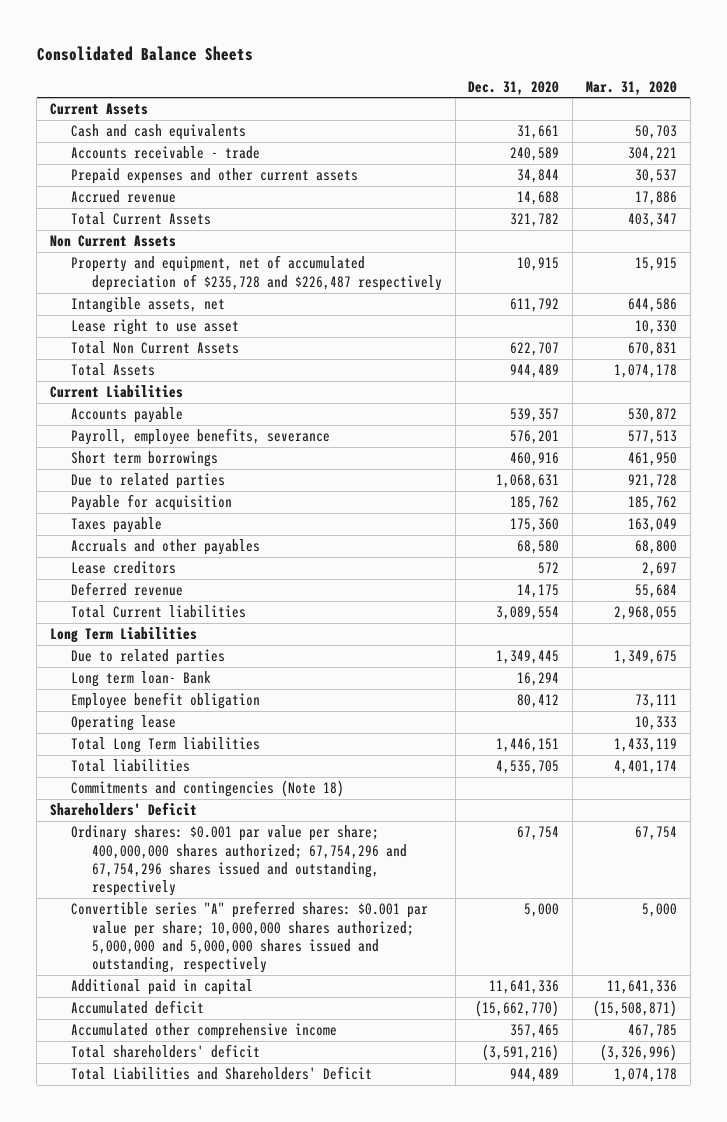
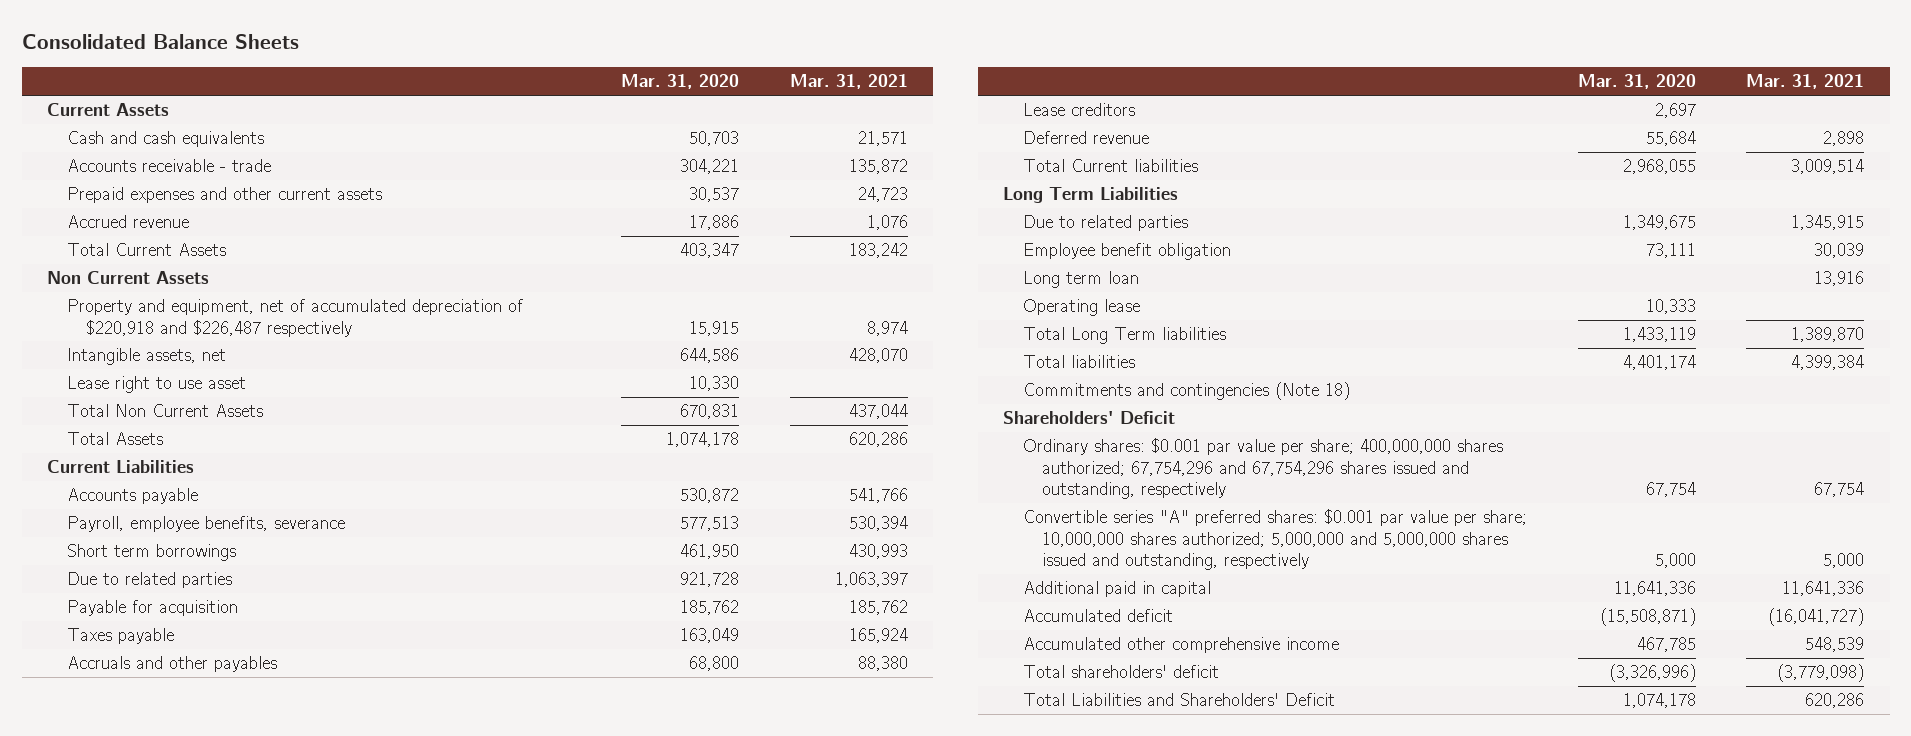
[468,80,560,95] Dec. 31, 2020 -> none
none -> [789,74,908,90] Mar. 31, 2021
[71,255,443,291] Property and equipment, net of accumulated depreciation of $235,728 and $226,487 respectively -> [66,299,523,337] Property and equipment, net of accumulated depreciation of $220,918 and $226,487 respectively
[71,671,212,688] Long term loan- Bank -> none
none -> [1022,271,1139,289] Long term loan

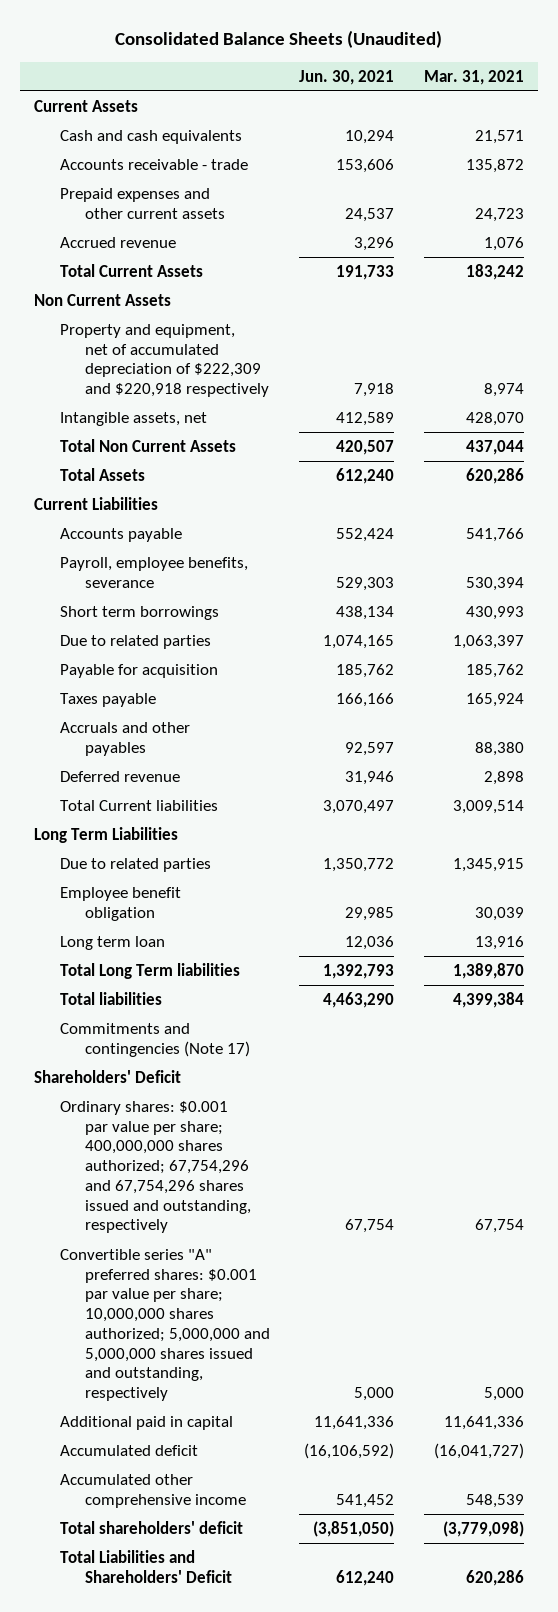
[21,34,299,50] Consolidated Balance Sheets -> [114,30,442,49] Consolidated Balance Sheets (Unaudited)
[621,74,740,90] Mar. 31, 2020 -> none
none -> [299,69,395,85] Jun. 30, 2021
[66,299,523,337] Property and equipment, net of accumulated depreciation of $220,918 and $226,487 respectively -> [59,323,270,398] Property and equipment, net of accumulated depreciation of $222,309 and $220,918 respectively
[66,376,246,394] Lease right to use asset -> none
[1022,103,1135,117] Lease creditors -> none
[1022,299,1140,317] Operating lease -> none
[1022,382,1350,401] Commitments and contingencies (Note 18) -> [59,1022,251,1057] Commitments and contingencies (Note 17)

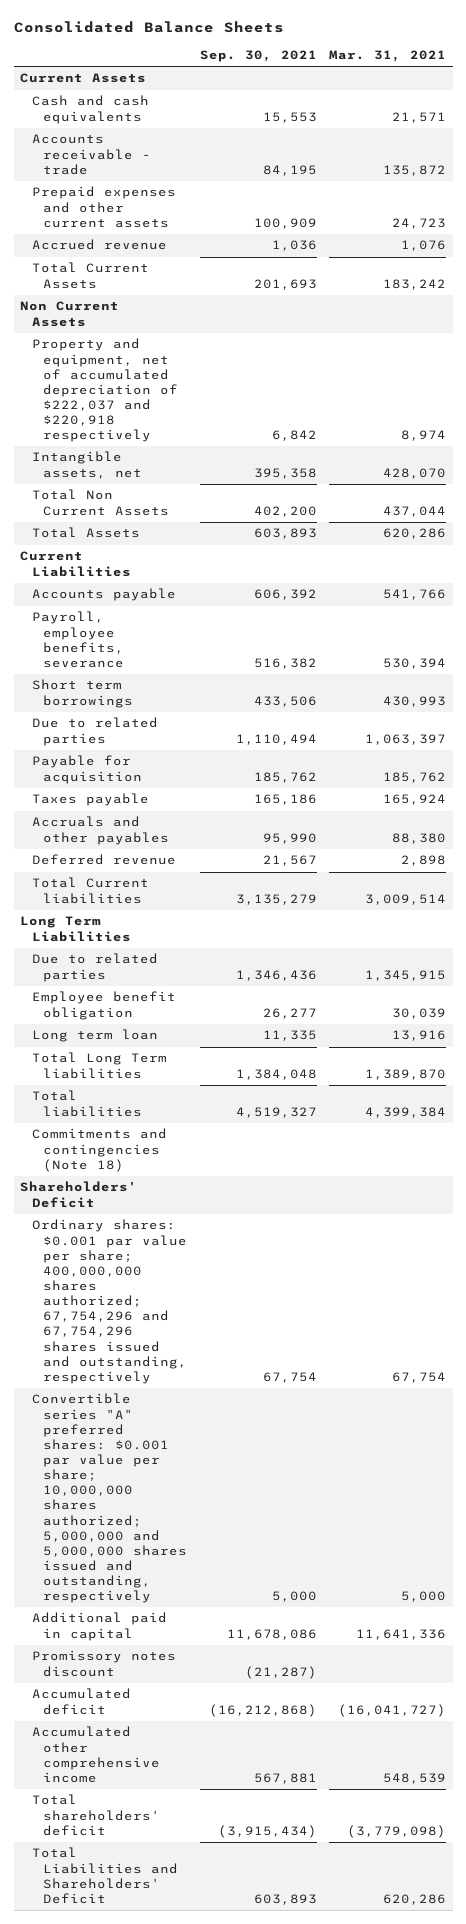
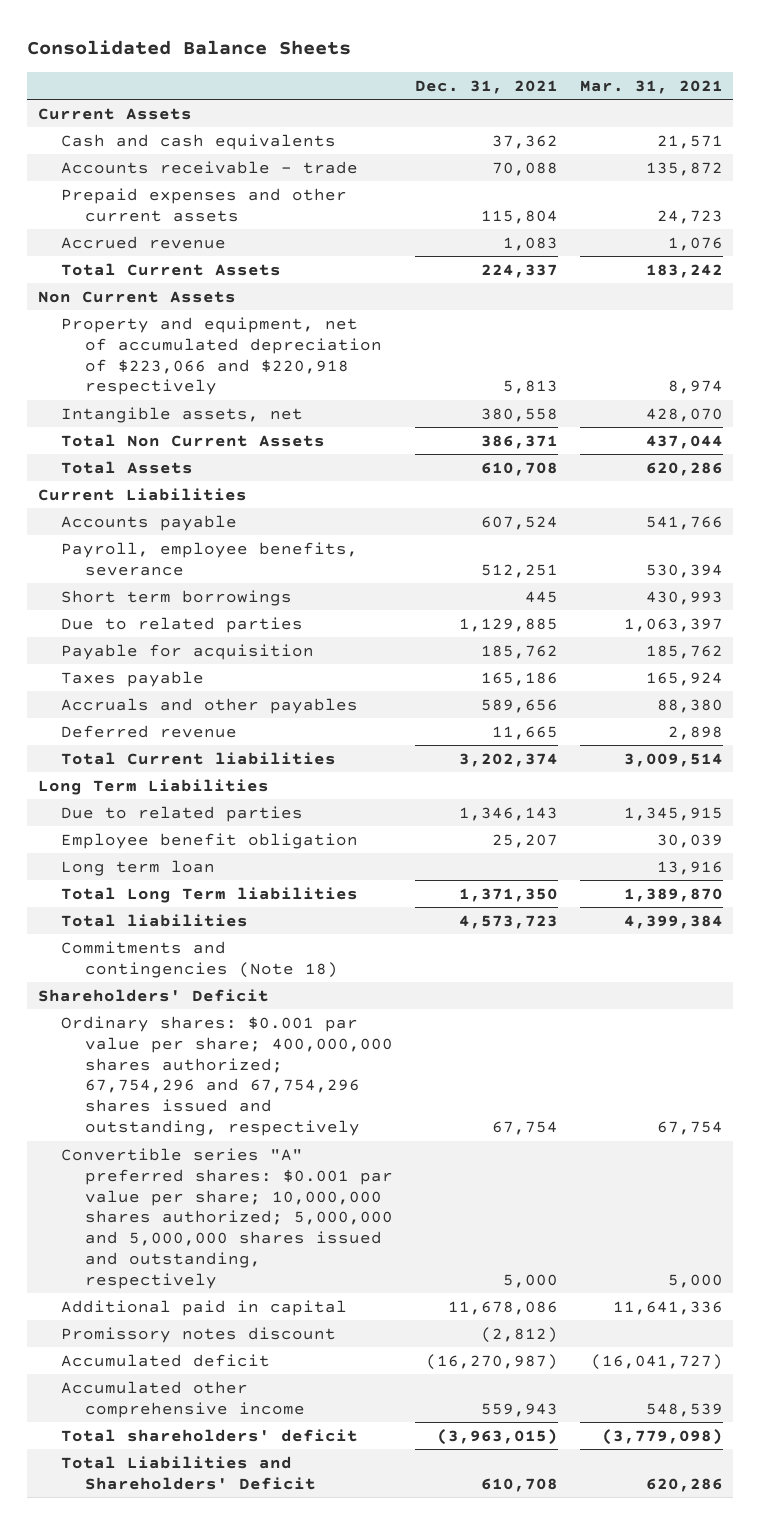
[199,50,317,63] Sep. 30, 2021 -> none
none -> [414,79,558,94] Dec. 31, 2021
[31,338,179,443] Property and equipment, net of accumulated depreciation of $222,037 and $220,918 respectively -> [61,316,383,396] Property and equipment, net of accumulated depreciation of $223,066 and $220,918 respectively

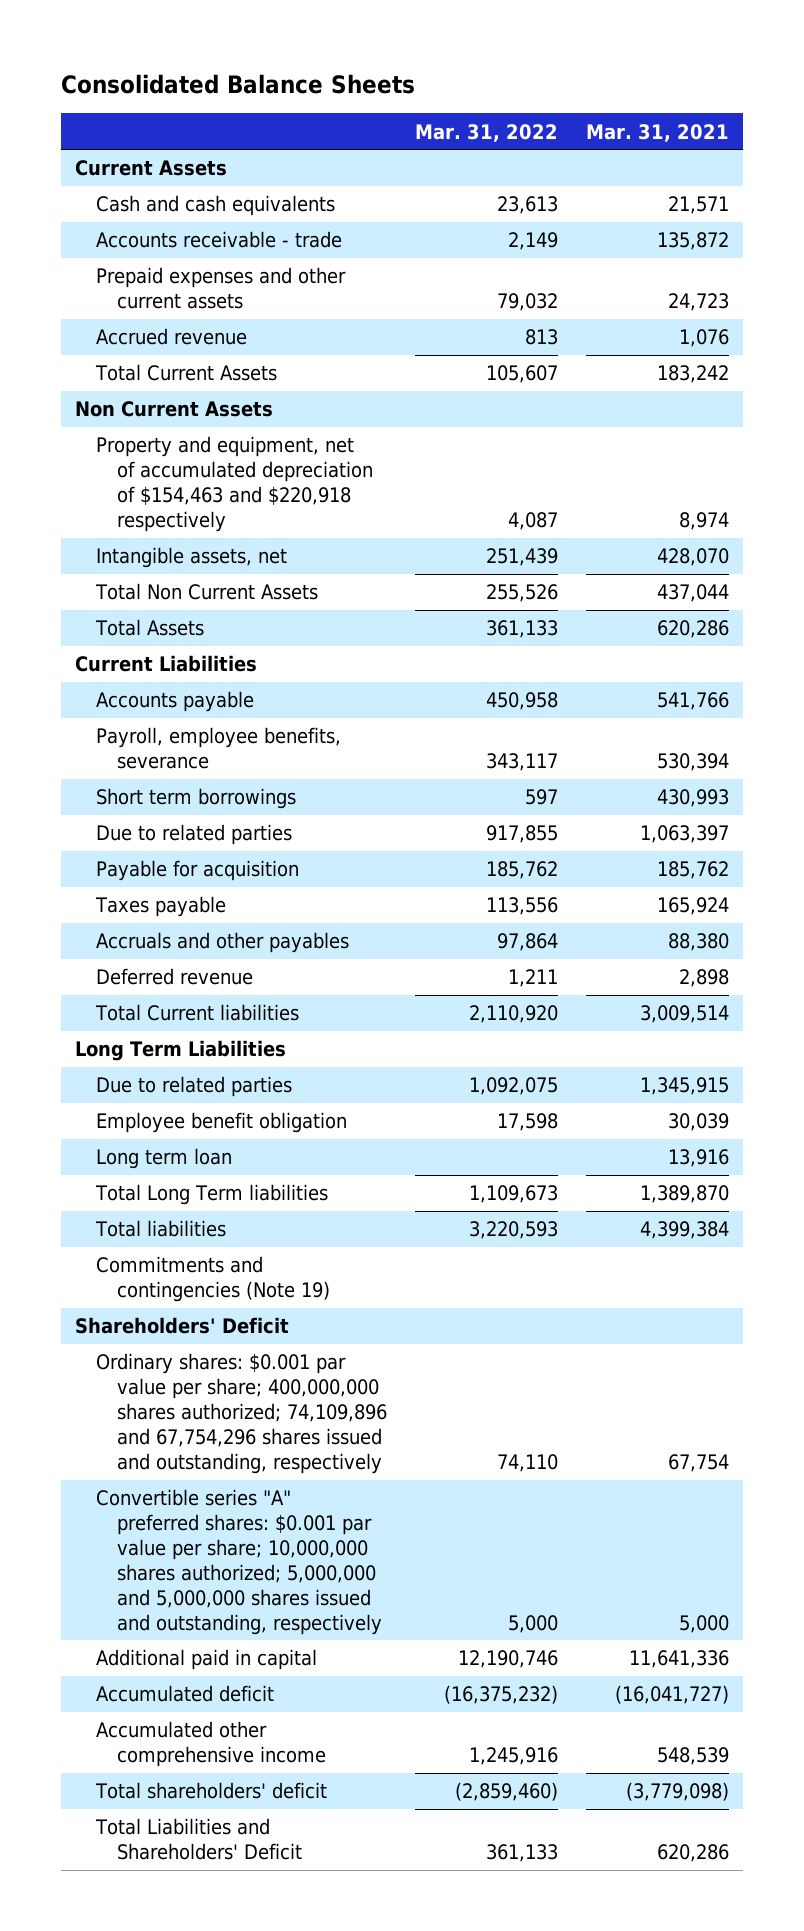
[414,79,558,94] Dec. 31, 2021 -> none
none -> [415,123,559,142] Mar. 31, 2022
[61,316,383,396] Property and equipment, net of accumulated depreciation of $223,066 and $220,918 respectively -> [96,436,374,533] Property and equipment, net of accumulated depreciation of $154,463 and $220,918 respectively
[61,940,339,978] Commitments and contingencies (Note 18) -> [96,1256,331,1303] Commitments and contingencies (Note 19)
[61,1015,394,1137] Ordinary shares: $0.001 par value per share; 400,000,000 shares authorized; 67,754,296 and 67,754,296 shares issued and outstanding, respectively -> [96,1353,388,1474] Ordinary shares: $0.001 par value per share; 400,000,000 shares authorized; 74,109,896 and 67,754,296 shares issued and outstanding, respectively
[61,1326,337,1343] Promissory notes discount -> none

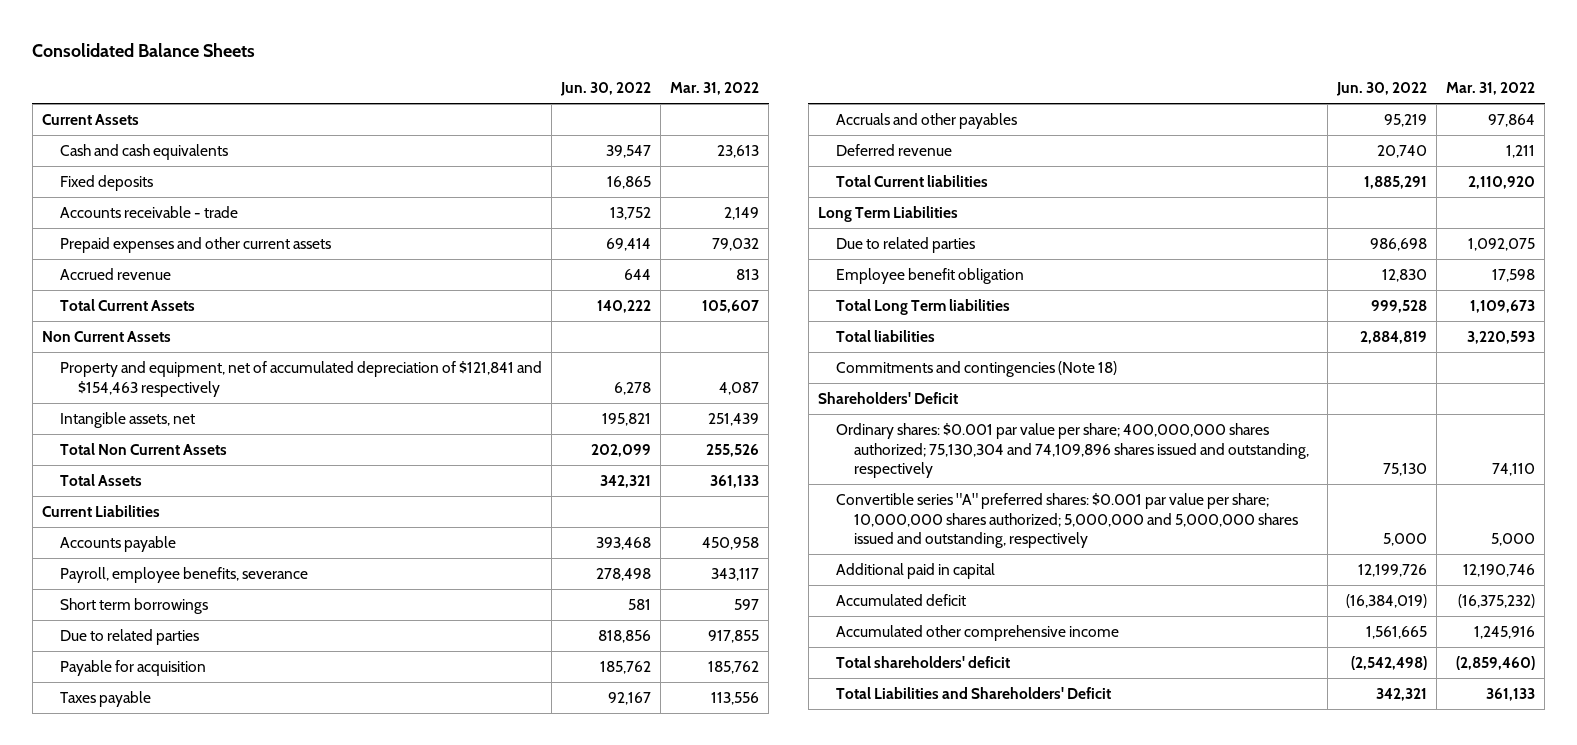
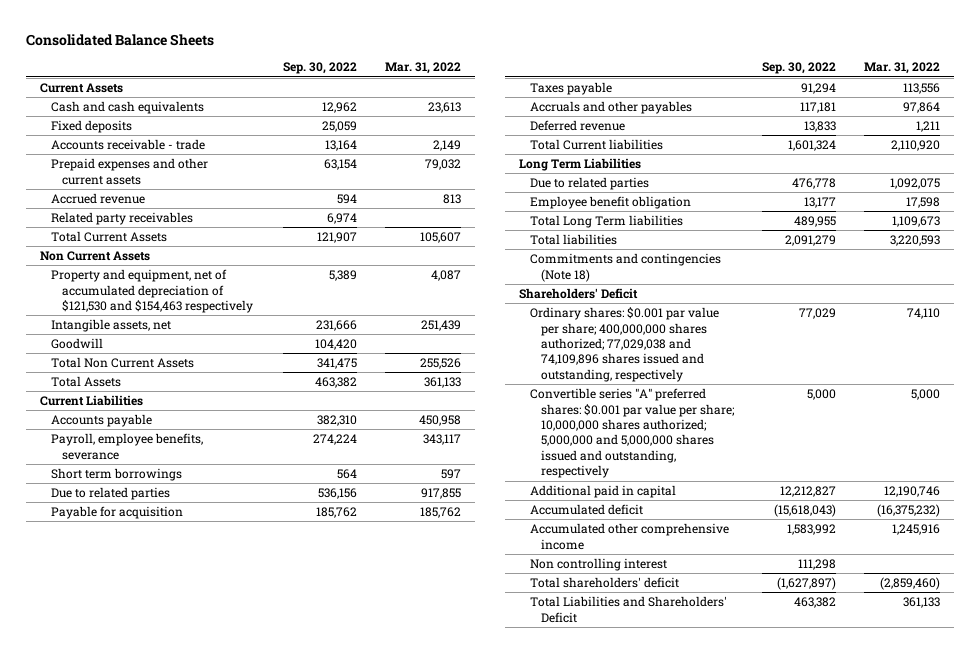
[560,82,652,97] Jun. 30, 2022 -> none
none -> [282,62,357,75] Sep. 30, 2022
none -> [51,212,194,226] Related party receivables
[60,361,543,397] Property and equipment, net of accumulated depreciation of $121,841 and $154,463 respectively -> [51,269,254,313] Property and equipment, net of accumulated depreciation of $121,530 and $154,463 respectively
none -> [51,338,104,350] Goodwill
[835,423,1310,479] Ordinary shares: $0.001 par value per share; 400,000,000 shares authorized; 75,130,304 and 74,109,896 shares issued and outstanding, respectively -> [530,307,720,382] Ordinary shares: $0.001 par value per share; 400,000,000 shares authorized; 77,029,038 and 74,109,896 shares issued and outstanding, respectively
none -> [530,558,668,572] Non controlling interest

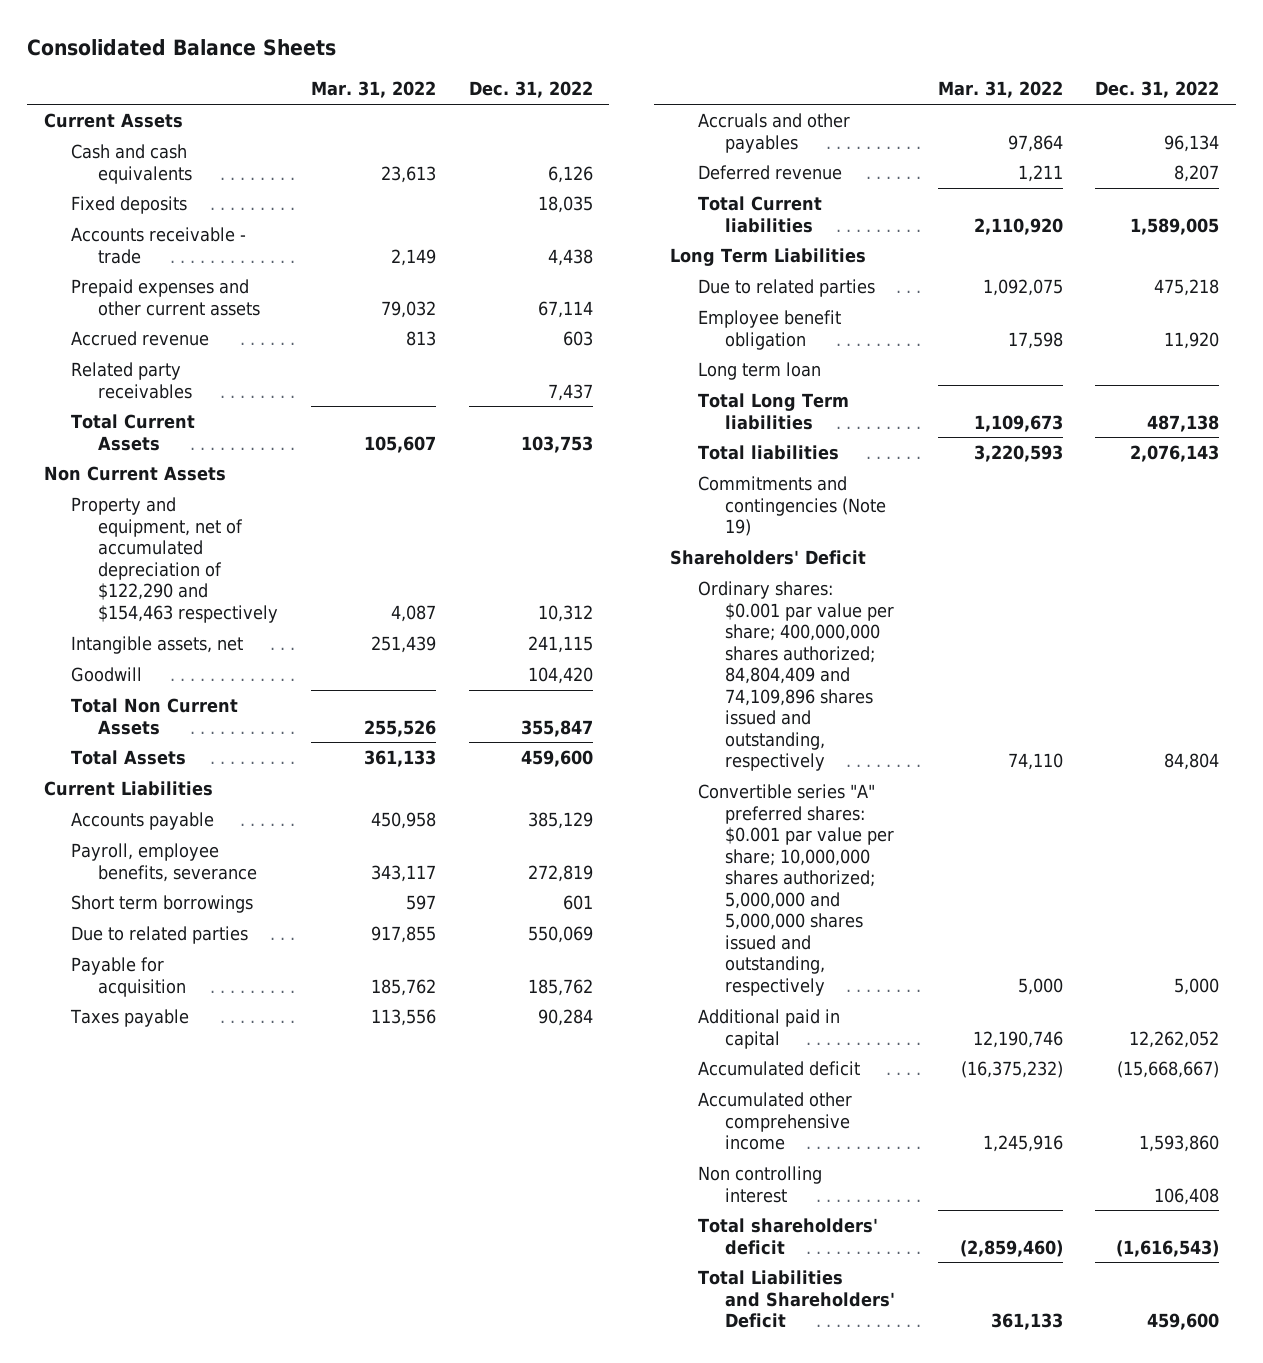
[282,62,357,75] Sep. 30, 2022 -> none
none -> [468,81,593,99] Dec. 31, 2022
[51,269,254,313] Property and equipment, net of accumulated depreciation of $121,530 and $154,463 respectively -> [71,497,279,623] Property and equipment, net of accumulated depreciation of $122,290 and $154,463 respectively
none -> [697,362,821,381] Long term loan
[530,253,722,282] Commitments and contingencies (Note 18) -> [697,476,886,537] Commitments and contingencies (Note 19)
[530,307,720,382] Ordinary shares: $0.001 par value per share; 400,000,000 shares authorized; 77,029,038 and 74,109,896 shares issued and outstanding, respectively -> [697,581,894,772] Ordinary shares: $0.001 par value per share; 400,000,000 shares authorized; 84,804,409 and 74,109,896 shares issued and outstanding, respectively

